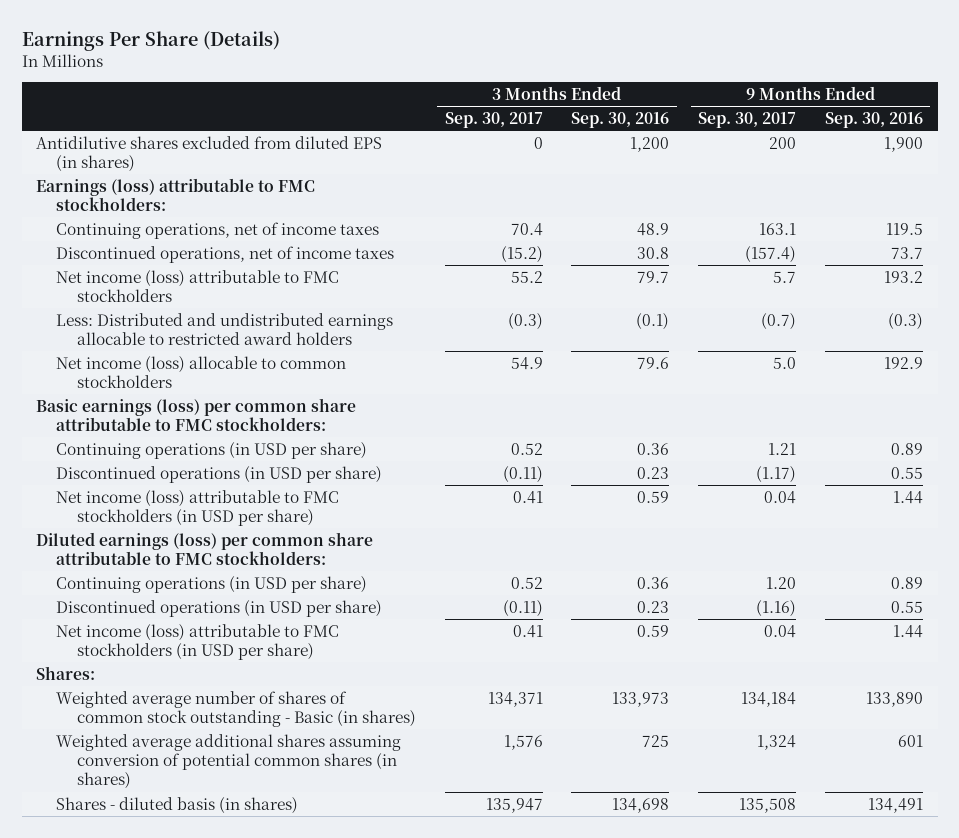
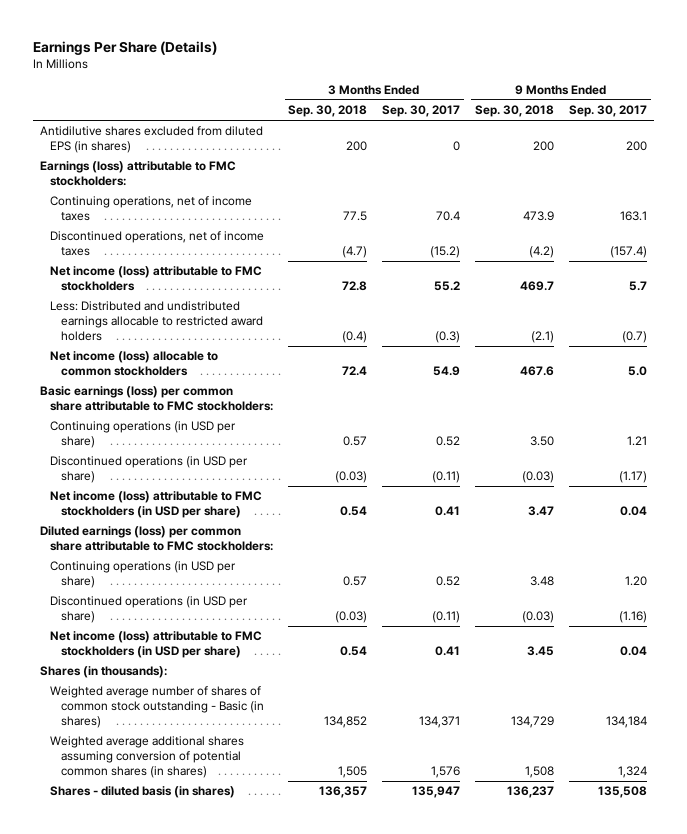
[571,111,670,128] Sep. 30, 2016 -> none
[825,111,924,128] Sep. 30, 2016 -> none
none -> [288,105,368,118] Sep. 30, 2018
none -> [475,105,555,118] Sep. 30, 2018
[36,665,96,680] Shares: -> [40,666,168,679] Shares (in thousands):

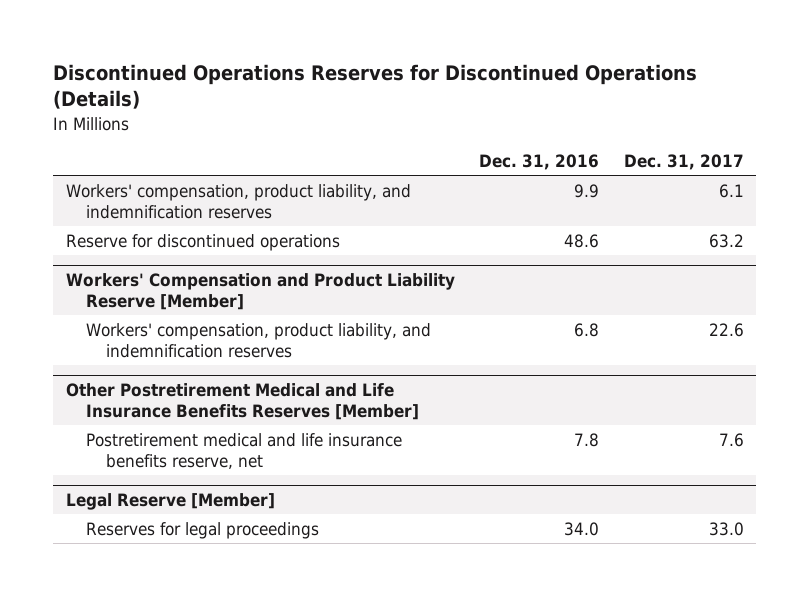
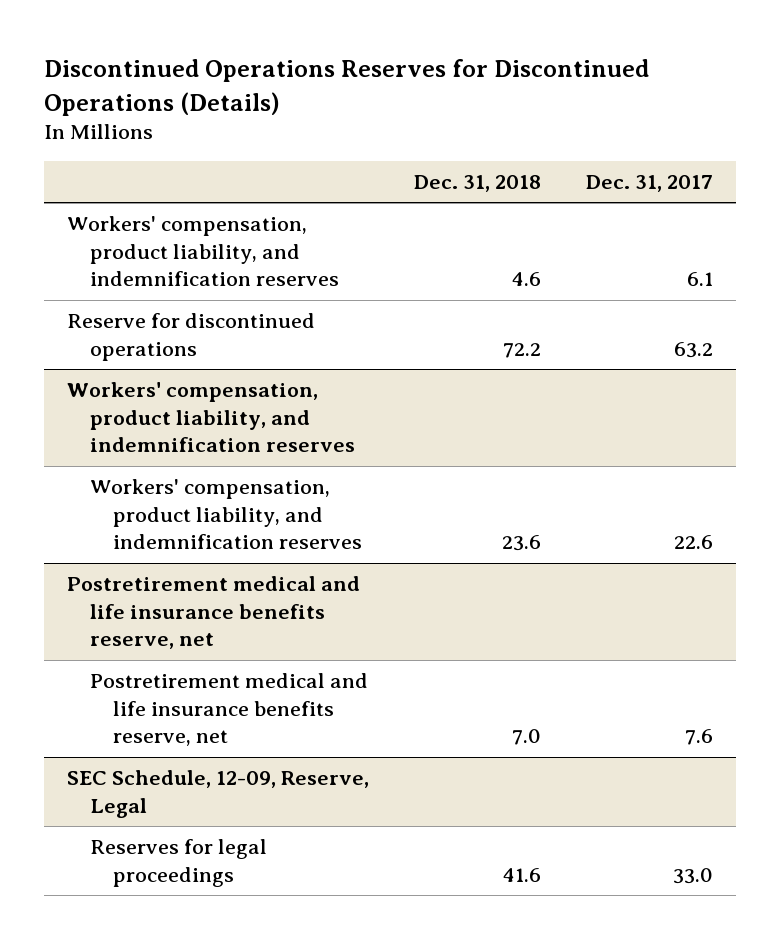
[479,154,600,171] Dec. 31, 2016 -> none
none -> [414,174,542,192] Dec. 31, 2018
[65,273,455,311] Workers' Compensation and Product Liability Reserve [Member] -> [66,382,356,453] Workers' compensation, product liability, and indemnification reserves
[65,383,419,421] Other Postretirement Medical and Life Insurance Benefits Reserves [Member] -> [66,576,360,650] Postretirement medical and life insurance benefits reserve, net
[65,493,275,511] Legal Reserve [Member] -> [66,770,369,818] SEC Schedule, 12-09, Reserve, Legal

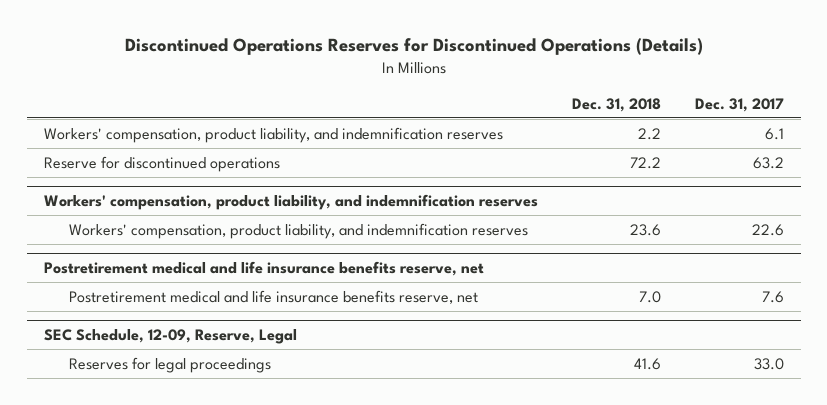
[512,272,542,287] 4.6 -> [637,127,661,140] 2.2

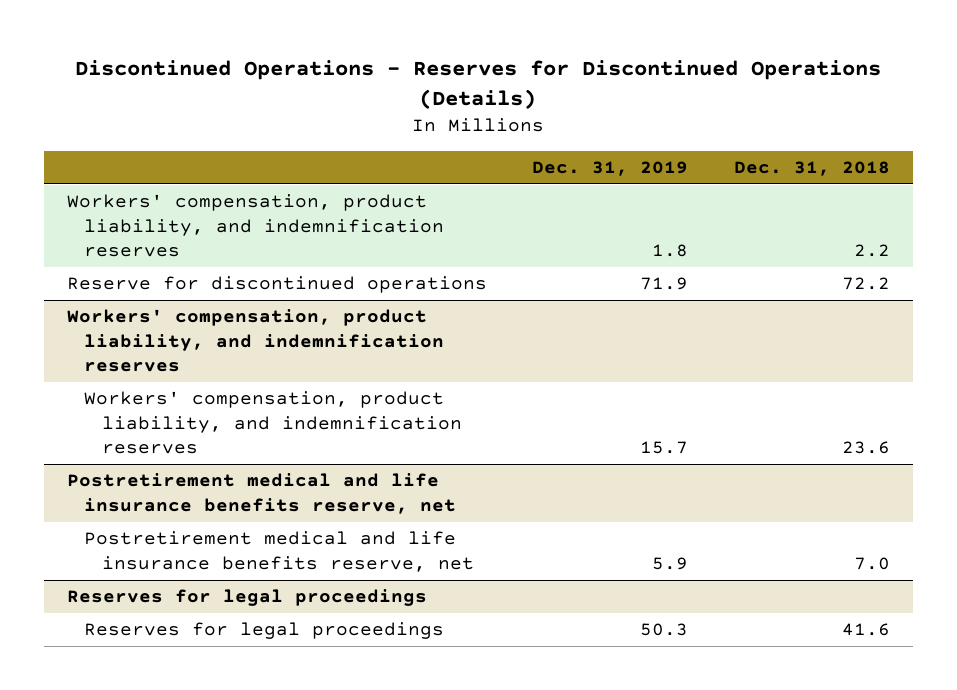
[124,38,703,56] Discontinued Operations Reserves for Discontinued Operations (Details) -> [75,59,882,109] Discontinued Operations - Reserves for Discontinued Operations (Details)
[694,97,784,112] Dec. 31, 2017 -> none
none -> [532,160,689,176] Dec. 31, 2019
[43,329,297,345] SEC Schedule, 12-09, Reserve, Legal -> [66,589,427,607] Reserves for legal proceedings

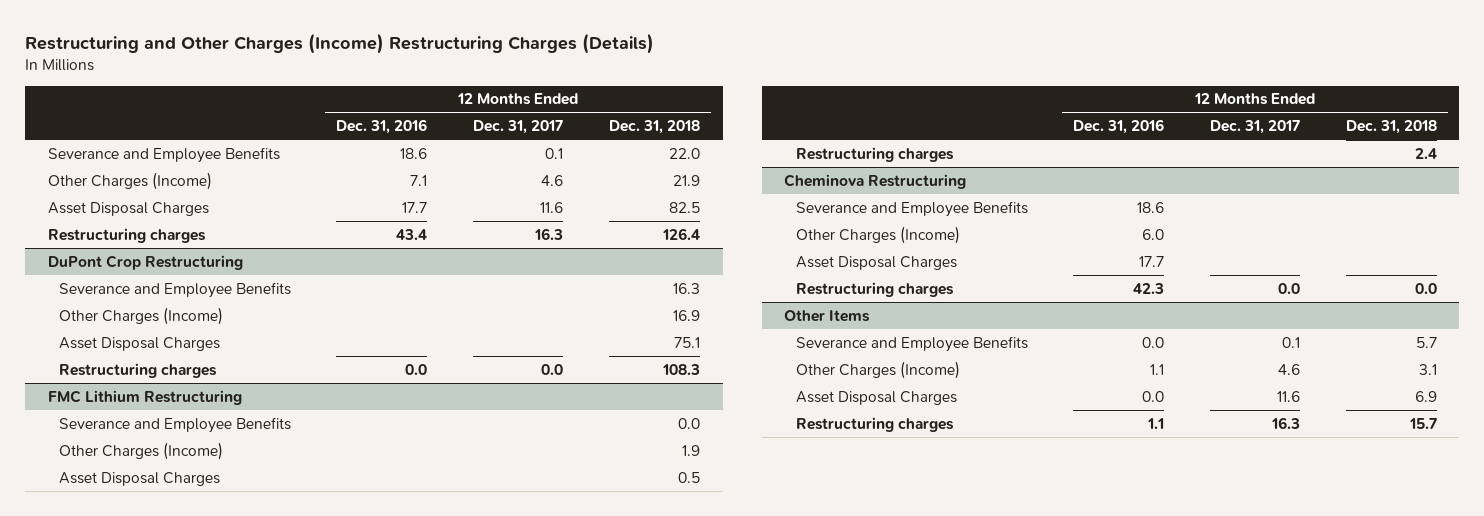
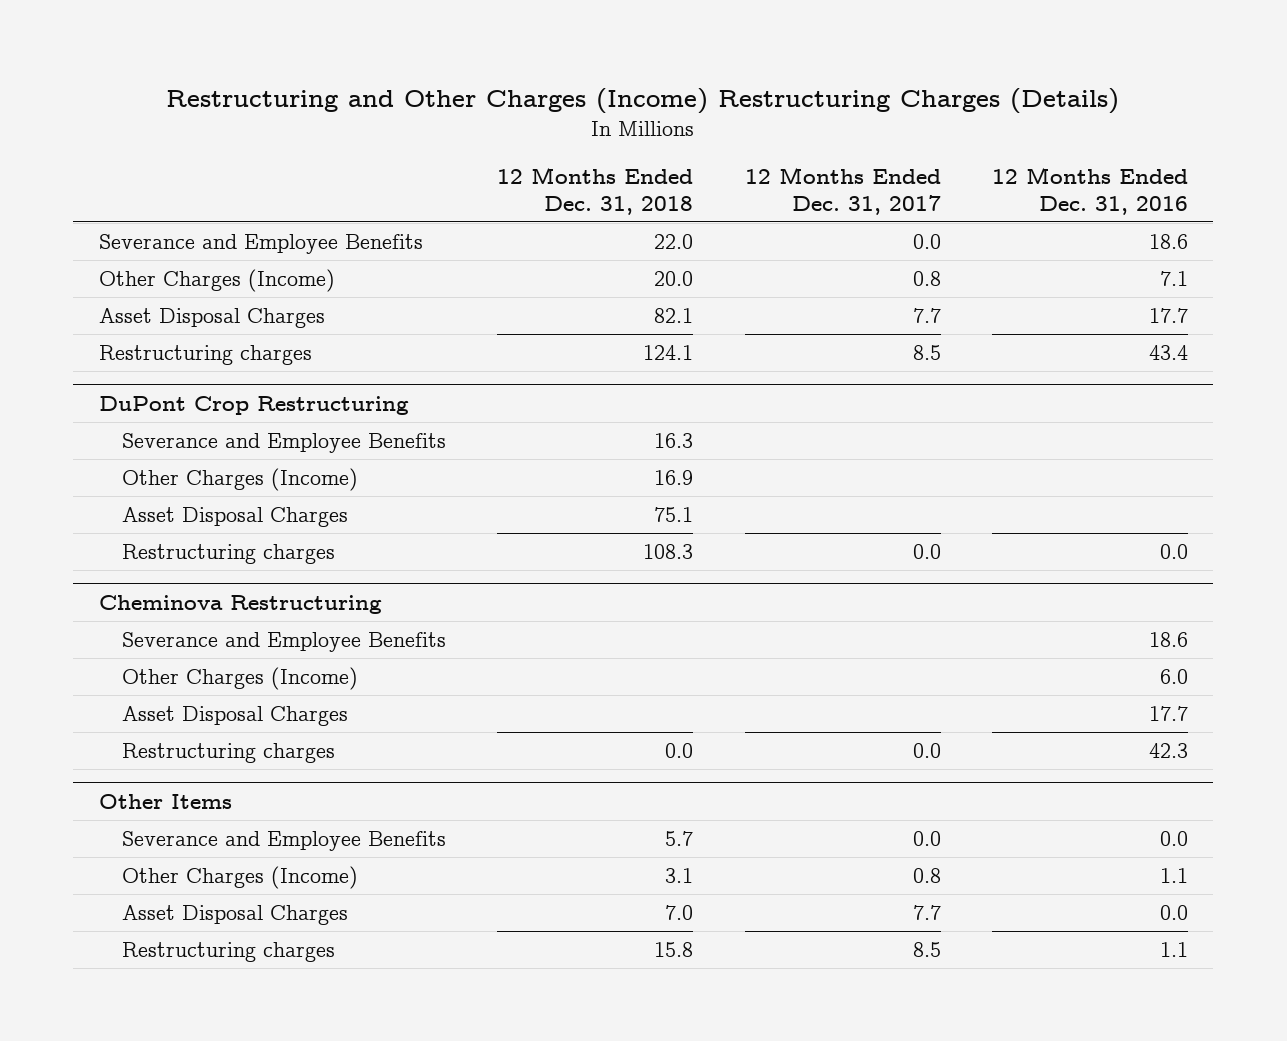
[545,147,564,159] 0.1 -> [912,234,941,250] 0.0
[541,174,564,186] 4.6 -> [912,271,941,287] 0.8
[672,174,700,186] 21.9 -> [654,271,694,287] 20.0
[540,201,564,213] 11.6 -> [912,308,941,324] 7.7
[668,201,700,213] 82.5 -> [654,308,694,324] 82.1
[534,227,564,240] 16.3 -> [912,345,941,361] 8.5
[661,227,700,240] 126.4 -> [643,345,694,361] 124.1
[47,389,242,405] FMC Lithium Restructuring -> none
[58,416,291,433] Severance and Employee Benefits -> none
[58,441,223,460] Other Charges (Income) -> none
[58,471,220,486] Asset Disposal Charges -> none
[795,146,954,162] Restructuring charges -> none
[1282,336,1301,348] 0.1 -> [912,831,941,847] 0.0
[1278,363,1301,375] 4.6 -> [912,868,941,884] 0.8
[1277,390,1301,402] 11.6 -> [912,905,941,921] 7.7
[1414,390,1437,402] 6.9 -> [665,905,694,921] 7.0
[1271,416,1301,429] 16.3 -> [912,942,941,958] 8.5
[1408,417,1437,429] 15.7 -> [654,942,694,958] 15.8

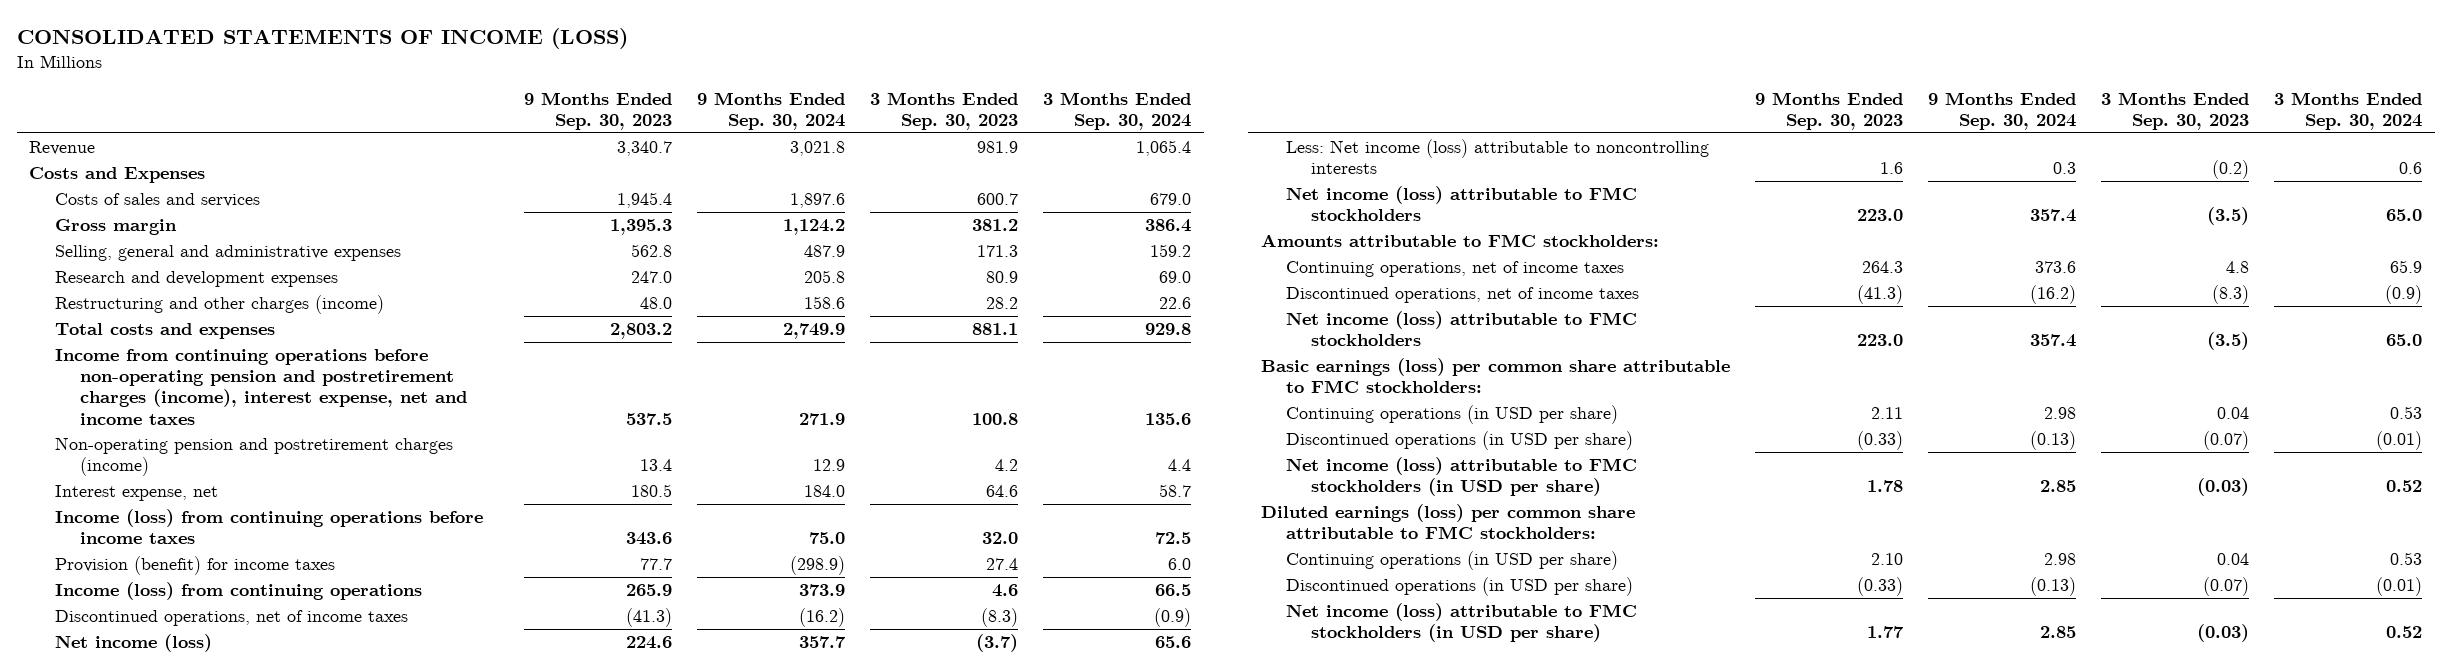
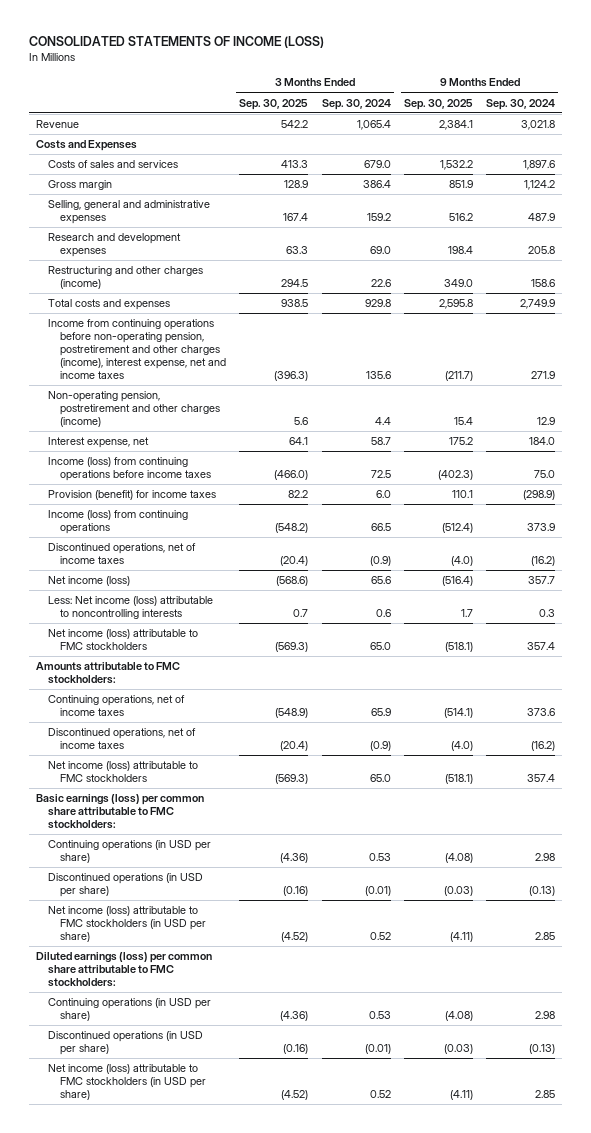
[523,91,672,130] 9 Months Ended Sep. 30, 2023 -> none
[870,91,1019,130] 3 Months Ended Sep. 30, 2023 -> none
none -> [239,98,309,110] Sep. 30, 2025
none -> [403,98,473,110] Sep. 30, 2025
[54,348,467,425] Income from continuing operations before non-operating pension and postretirement charges (income), interest expense, net and income taxes -> [47,319,227,379] Income from continuing operations before non-operating pension, postretirement and other charges (income), interest expense, net and income taxes
[54,436,453,477] Non-operating pension and postretirement charges (income) -> [47,391,221,427] Non-operating pension, postretirement and other charges (income)

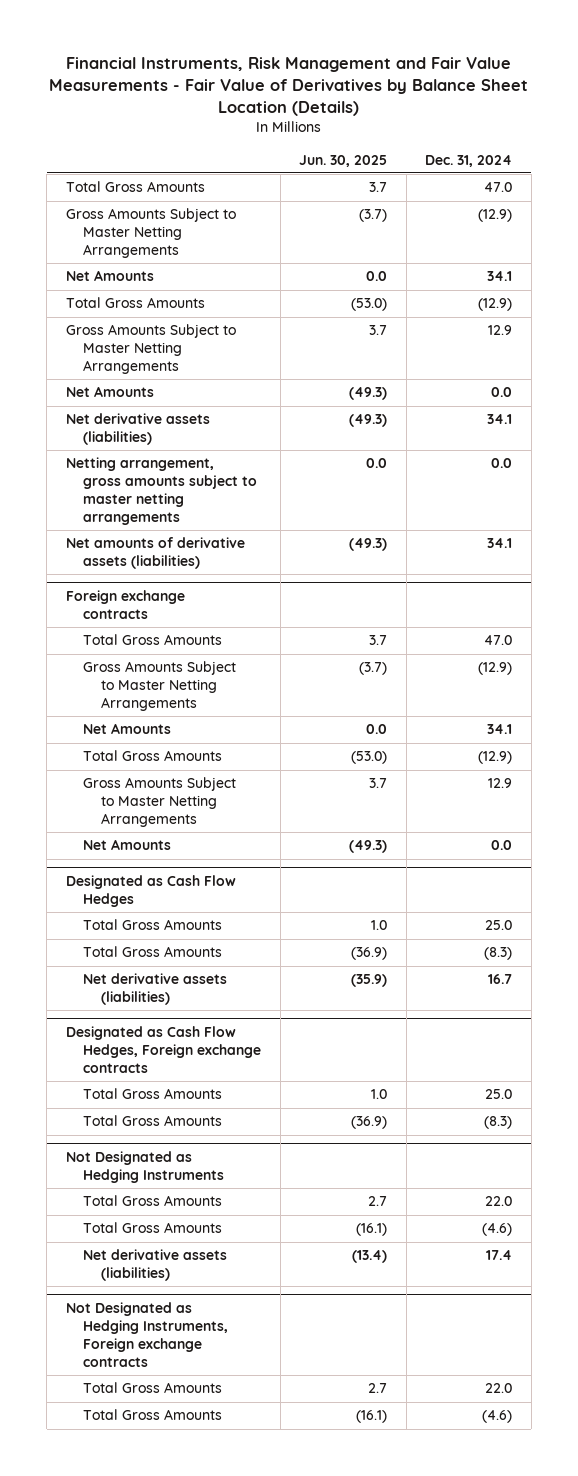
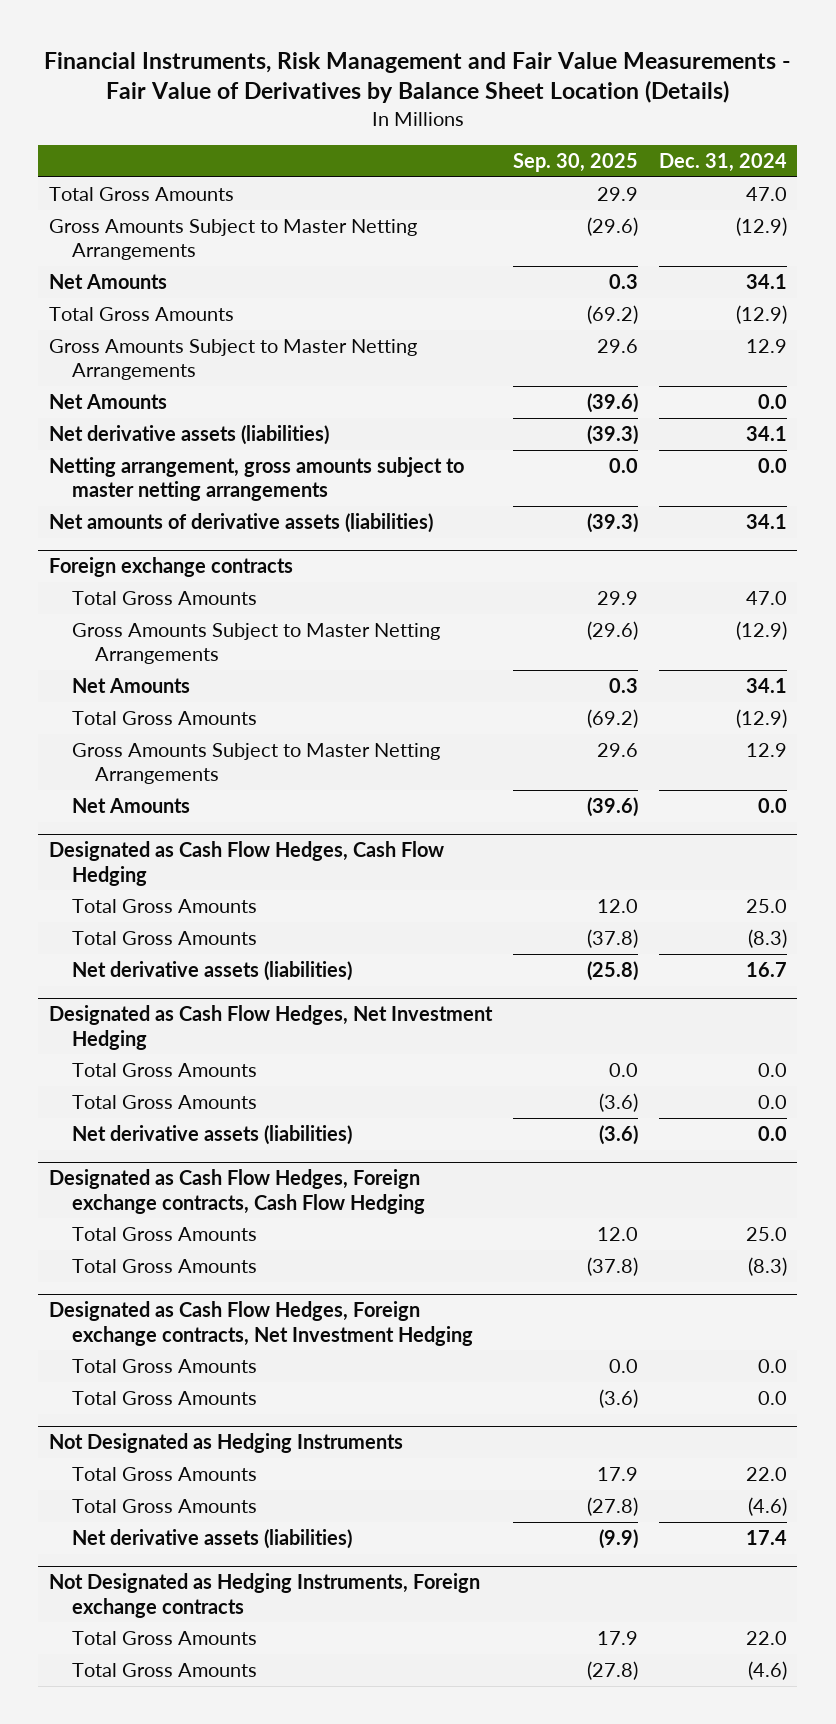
[299,154,388,167] Jun. 30, 2025 -> none
none -> [512,153,638,173] Sep. 30, 2025
[65,875,236,908] Designated as Cash Flow Hedges -> [48,841,444,886] Designated as Cash Flow Hedges, Cash Flow Hedging
none -> [48,1005,493,1050] Designated as Cash Flow Hedges, Net Investment Hedging
none -> [71,1062,257,1077] Total Gross Amounts
none -> [71,1094,257,1109] Total Gross Amounts
none -> [71,1124,352,1145] Net derivative assets (liabilities)
[65,1026,262,1073] Designated as Cash Flow Hedges, Foreign exchange contracts -> [48,1169,425,1214] Designated as Cash Flow Hedges, Foreign exchange contracts, Cash Flow Hedging
none -> [48,1301,473,1346] Designated as Cash Flow Hedges, Foreign exchange contracts, Net Investment Hedging
none -> [71,1358,257,1373] Total Gross Amounts
none -> [71,1390,257,1405] Total Gross Amounts

